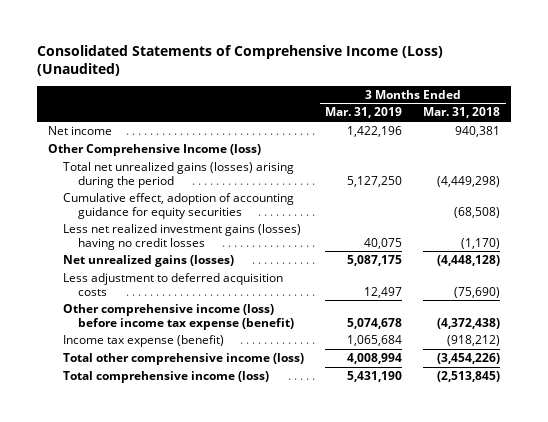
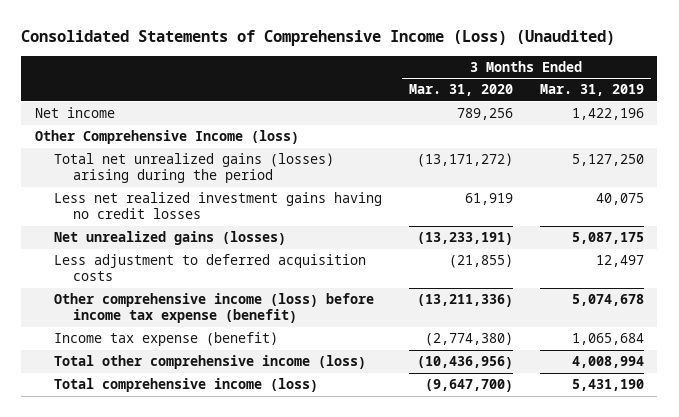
[423,107,501,119] Mar. 31, 2018 -> none
none -> [408,84,513,97] Mar. 31, 2020
[63,193,295,219] Cumulative effect, adoption of accounting guidance for equity securities -> none
[63,224,302,250] Less net realized investment gains (losses) having no credit losses -> [53,192,382,220] Less net realized investment gains having no credit losses

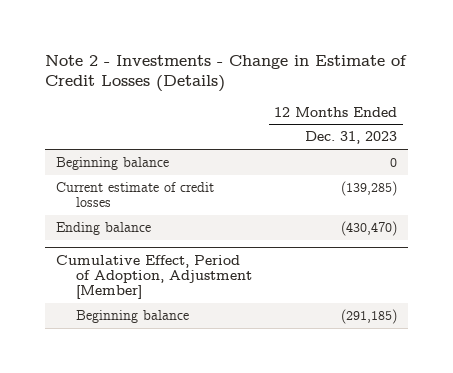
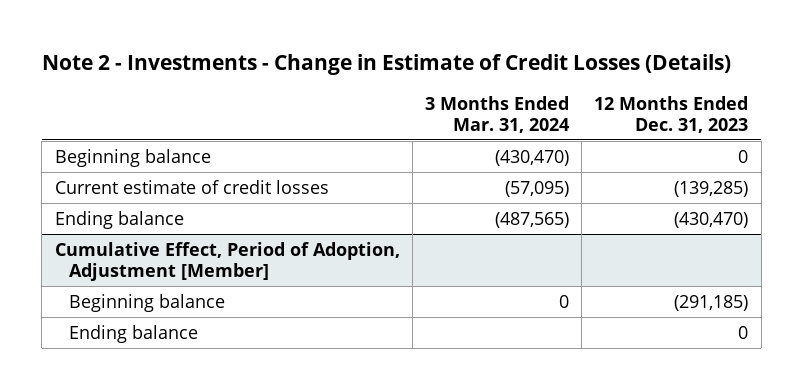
none -> [424,95,569,134] 3 Months Ended Mar. 31, 2024
none -> [69,324,199,343] Ending balance

